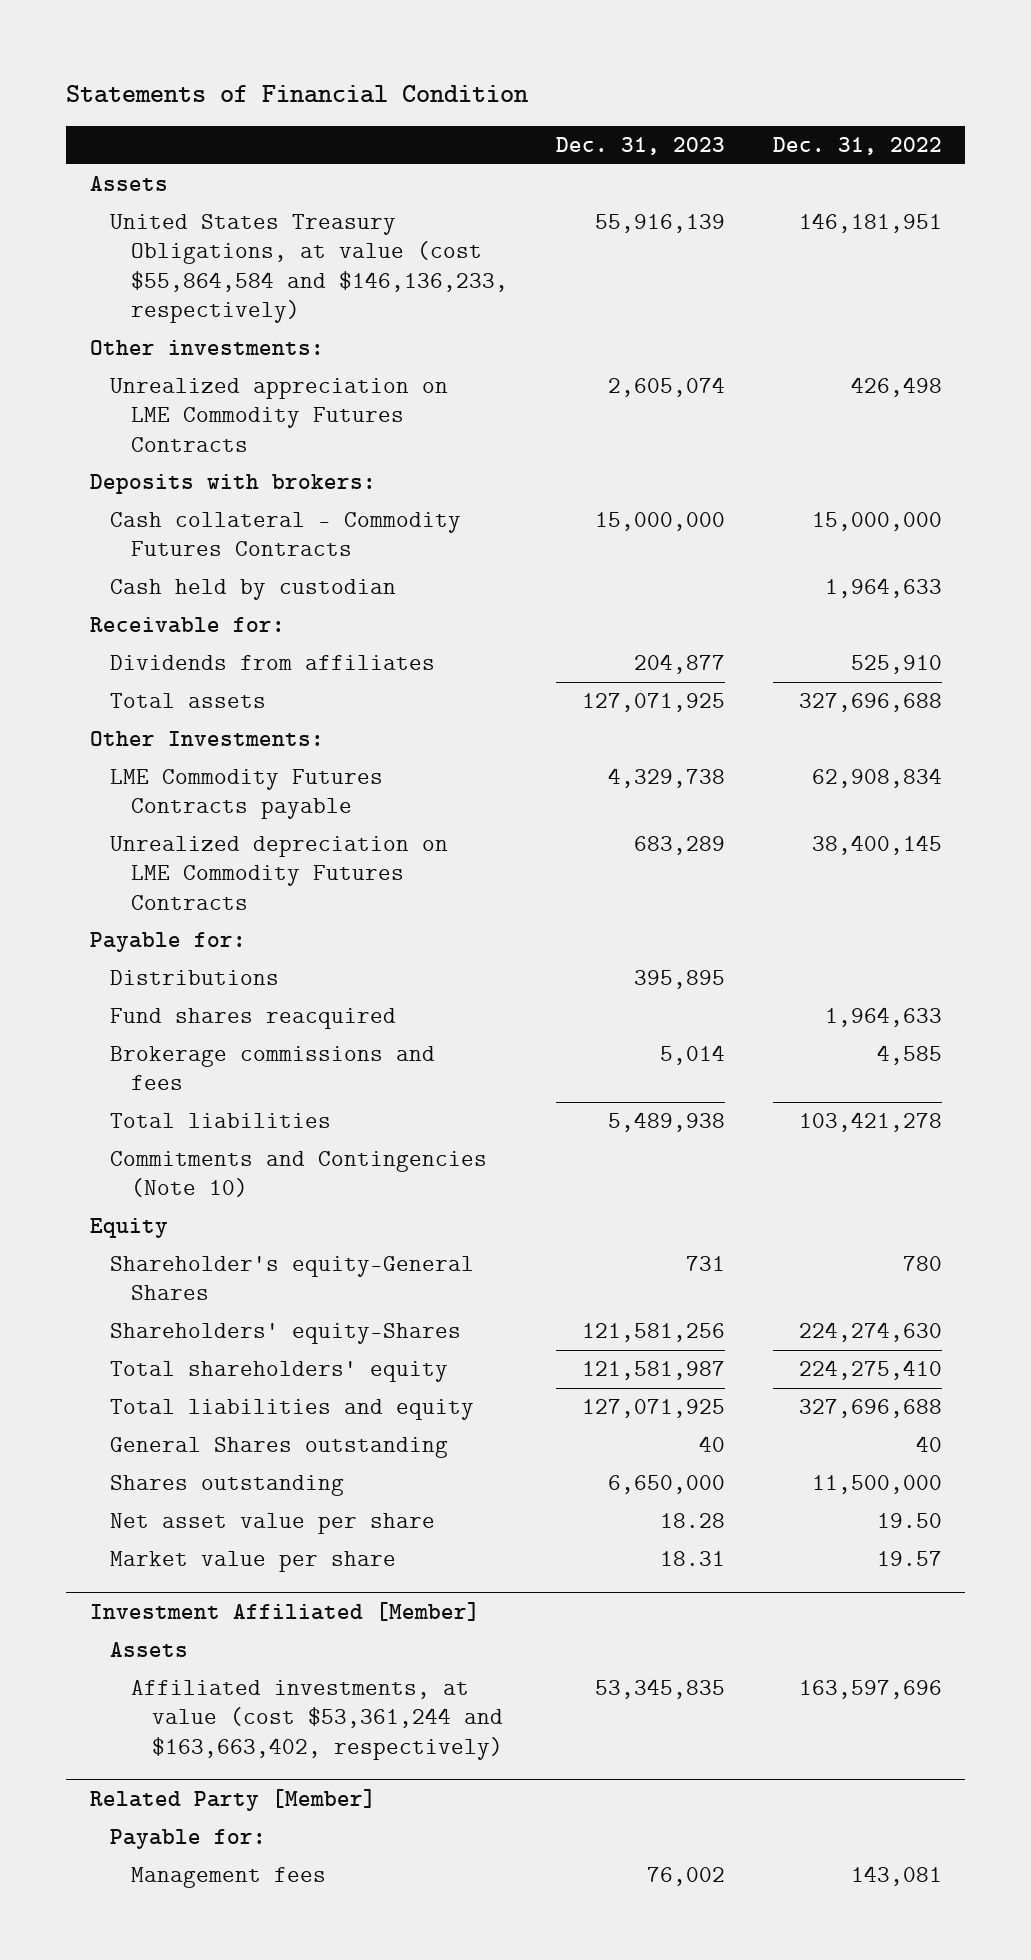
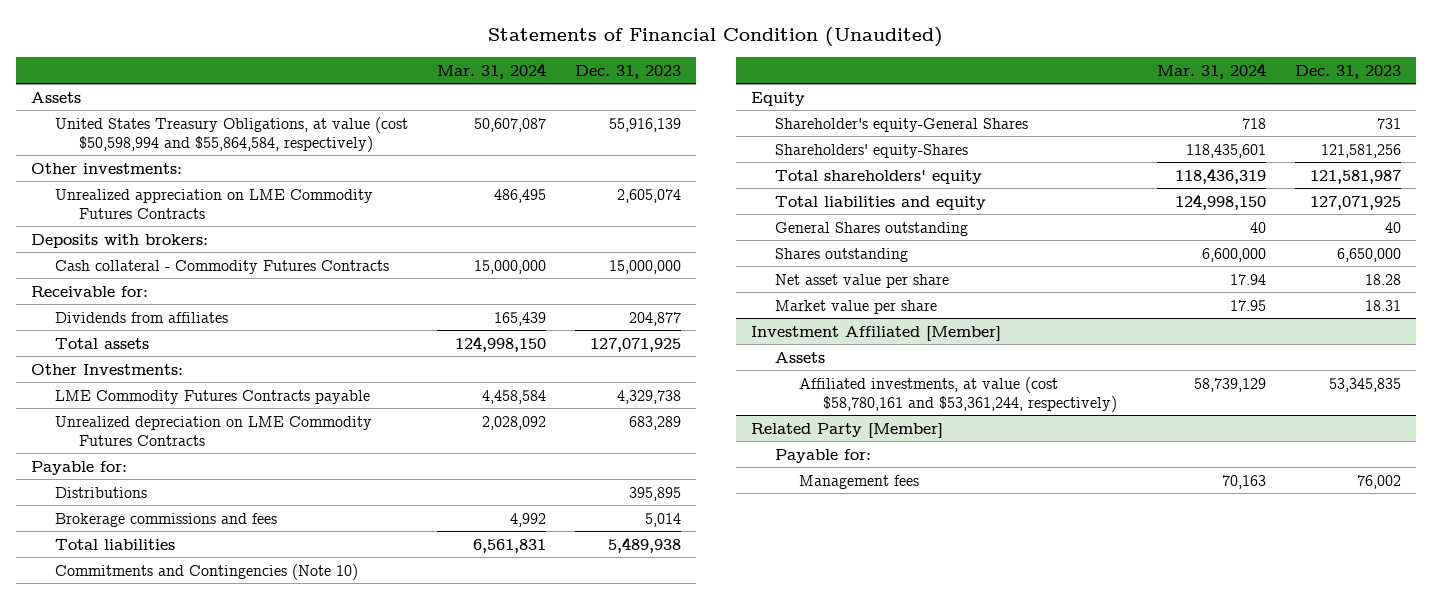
[65,85,529,104] Statements of Financial Condition -> [487,27,943,48] Statements of Financial Condition (Unaudited)
[772,137,942,156] Dec. 31, 2022 -> none
none -> [436,62,546,79] Mar. 31, 2024
[110,214,509,323] United States Treasury Obligations, at value (cost $55,864,584 and $146,136,233, respectively) -> [54,116,408,152] United States Treasury Obligations, at value (cost $50,598,994 and $55,864,584, respectively)
[110,579,397,601] Cash held by custodian -> none
[110,1008,397,1030] Fund shares reacquired -> none
[131,1680,504,1760] Affiliated investments, at value (cost $53,361,244 and $163,663,402, respectively) -> [798,376,1117,412] Affiliated investments, at value (cost $58,780,161 and $53,361,244, respectively)

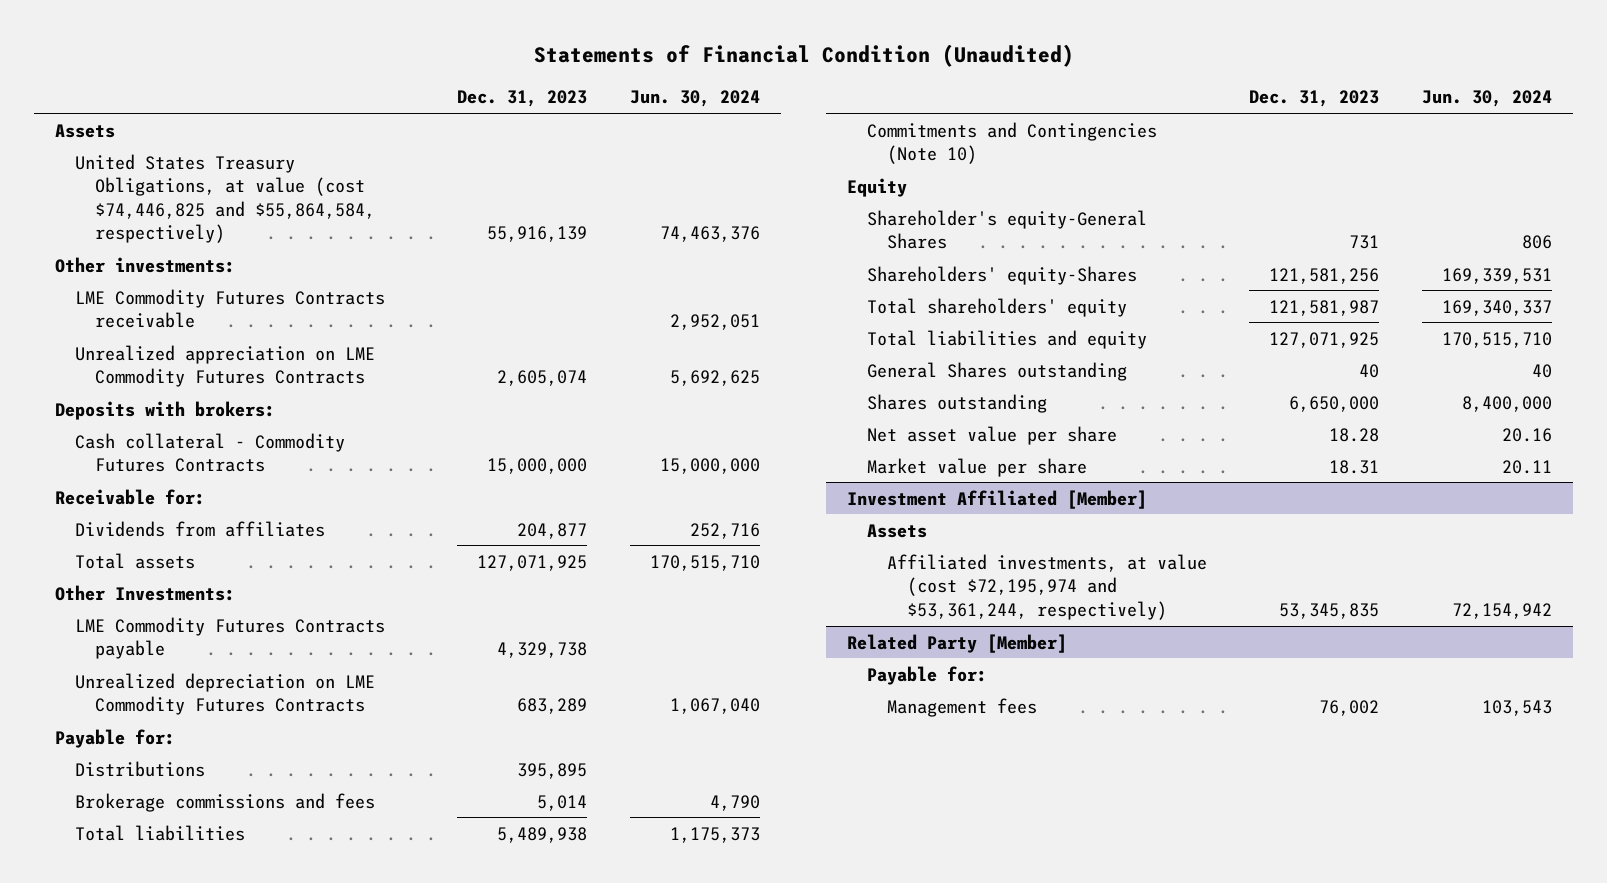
[436,62,546,79] Mar. 31, 2024 -> none
none -> [629,90,760,108] Jun. 30, 2024
[54,116,408,152] United States Treasury Obligations, at value (cost $50,598,994 and $55,864,584, respectively) -> [75,153,376,244] United States Treasury Obligations, at value (cost $74,446,825 and $55,864,584, respectively)
none -> [75,288,386,329] LME Commodity Futures Contracts receivable
[798,376,1117,412] Affiliated investments, at value (cost $58,780,161 and $53,361,244, respectively) -> [887,553,1208,620] Affiliated investments, at value (cost $72,195,974 and $53,361,244, respectively)

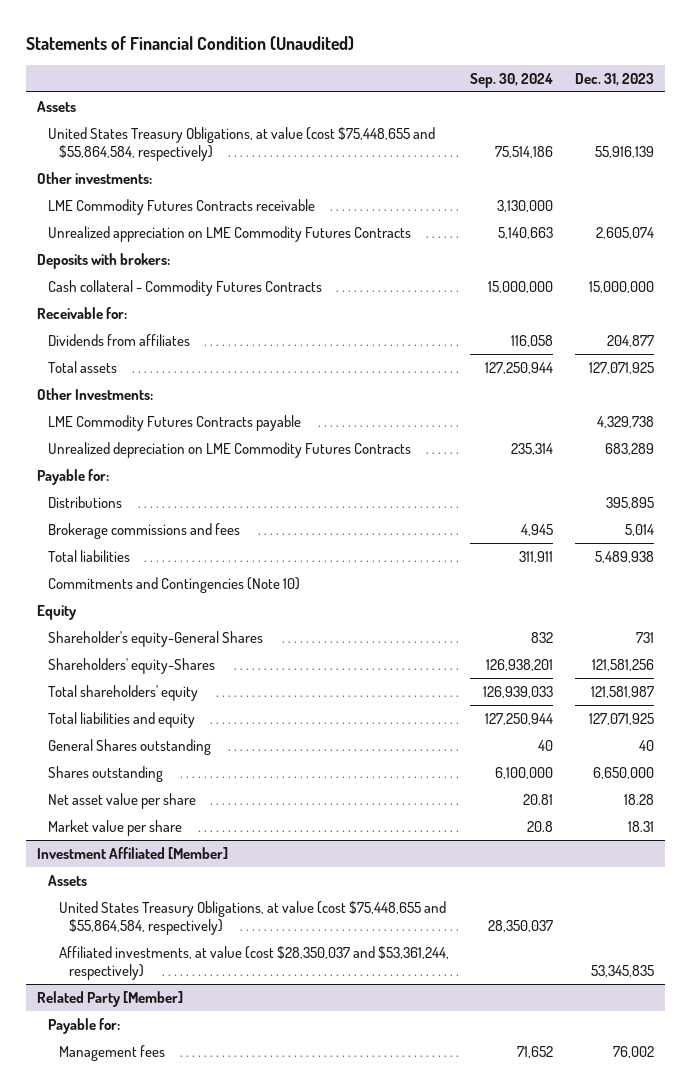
[629,90,760,108] Jun. 30, 2024 -> none
none -> [470,72,554,88] Sep. 30, 2024
[75,153,376,244] United States Treasury Obligations, at value (cost $74,446,825 and $55,864,584, respectively) -> [47,126,435,161] United States Treasury Obligations, at value (cost $75,448,655 and $55,864,584, respectively)
none -> [58,900,446,935] United States Treasury Obligations, at value (cost $75,448,655 and $55,864,584, respectively)
[887,553,1208,620] Affiliated investments, at value (cost $72,195,974 and $53,361,244, respectively) -> [58,945,449,980] Affiliated investments, at value (cost $28,350,037 and $53,361,244, respectively)

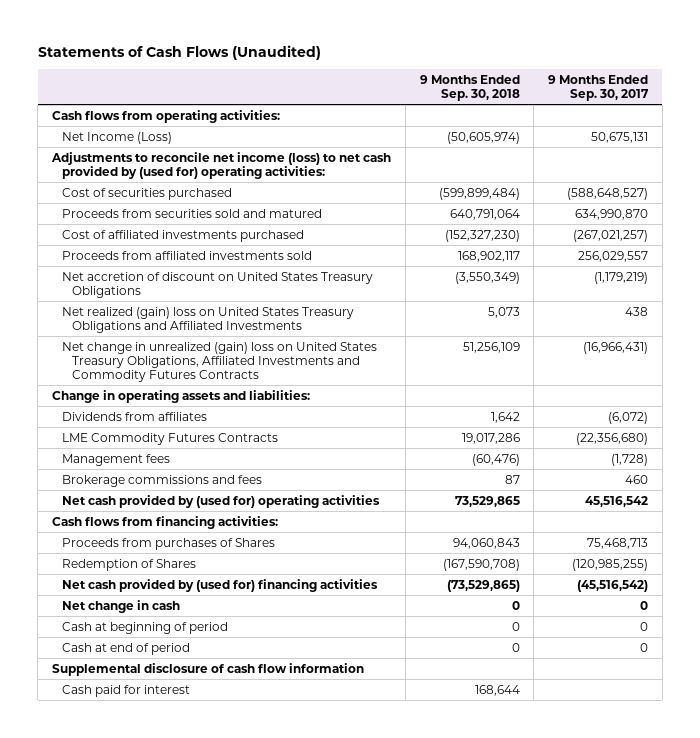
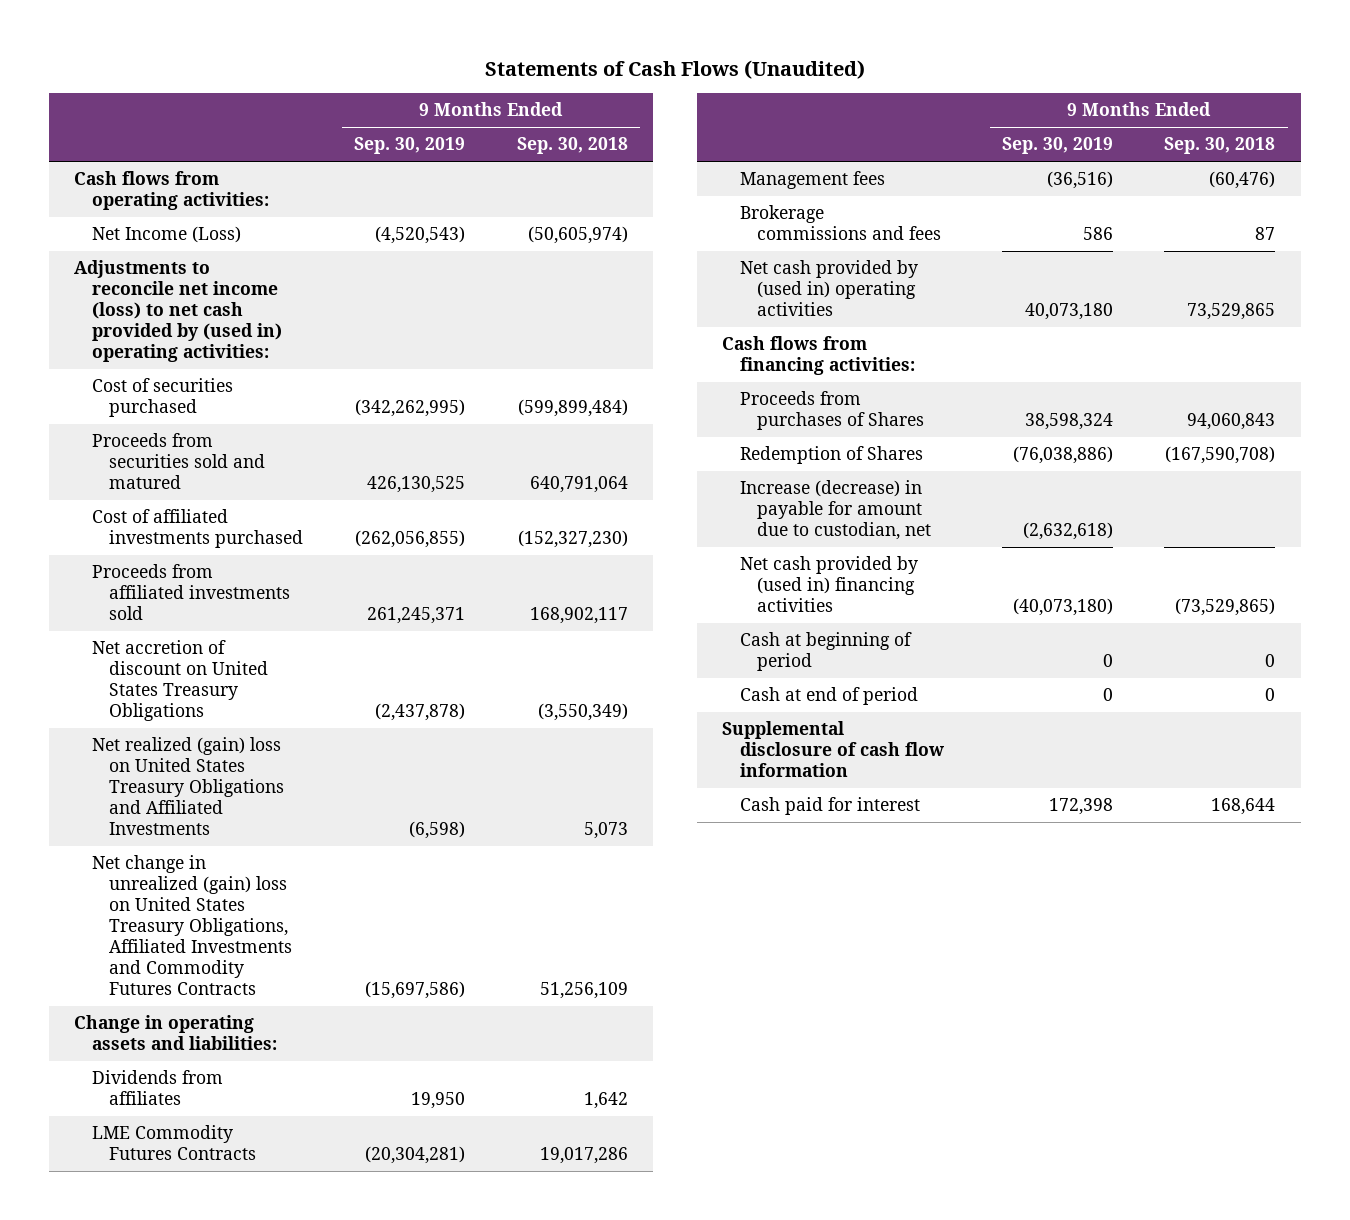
[548,74,650,101] 9 Months Ended Sep. 30, 2017 -> none
none -> [354,137,466,155] Sep. 30, 2019
[50,151,391,179] Adjustments to reconcile net income (loss) to net cash provided by (used for) operating activities: -> [74,260,282,363] Adjustments to reconcile net income (loss) to net cash provided by (used in) operating activities:
[61,494,380,508] Net cash provided by (used for) operating activities -> [739,260,918,317] Net cash provided by (used in) operating activities
[61,599,180,613] Net change in cash -> none
none -> [739,480,932,541] Increase (decrease) in payable for amount due to custodian, net
[61,578,378,592] Net cash provided by (used for) financing activities -> [739,556,918,613] Net cash provided by (used in) financing activities

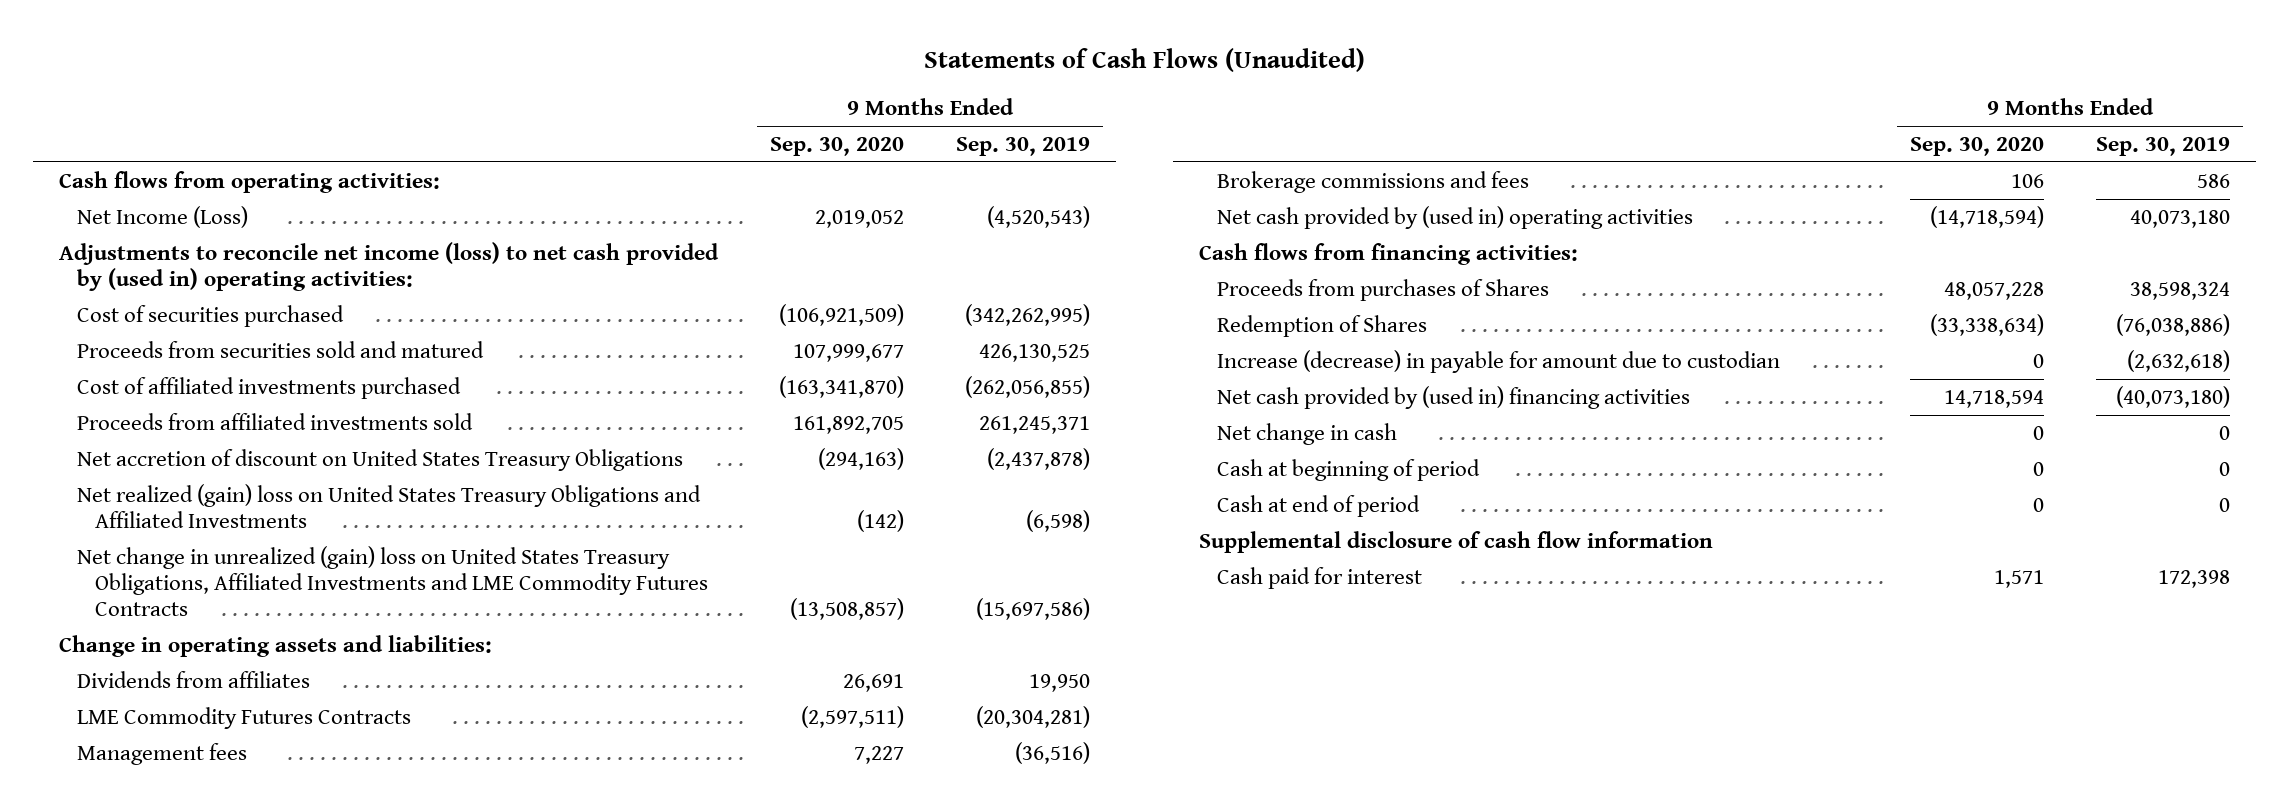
[516,137,628,155] Sep. 30, 2018 -> none
none -> [770,136,905,156] Sep. 30, 2020
[91,855,293,995] Net change in unrealized (gain) loss on United States Treasury Obligations, Affiliated Investments and Commodity Futures Contracts -> [77,545,709,616] Net change in unrealized (gain) loss on United States Treasury Obligations, Affiliated Investments and LME Commodity Futures Contracts
[739,480,932,541] Increase (decrease) in payable for amount due to custodian, net -> [1216,349,1780,373] Increase (decrease) in payable for amount due to custodian
none -> [1216,422,1397,445] Net change in cash

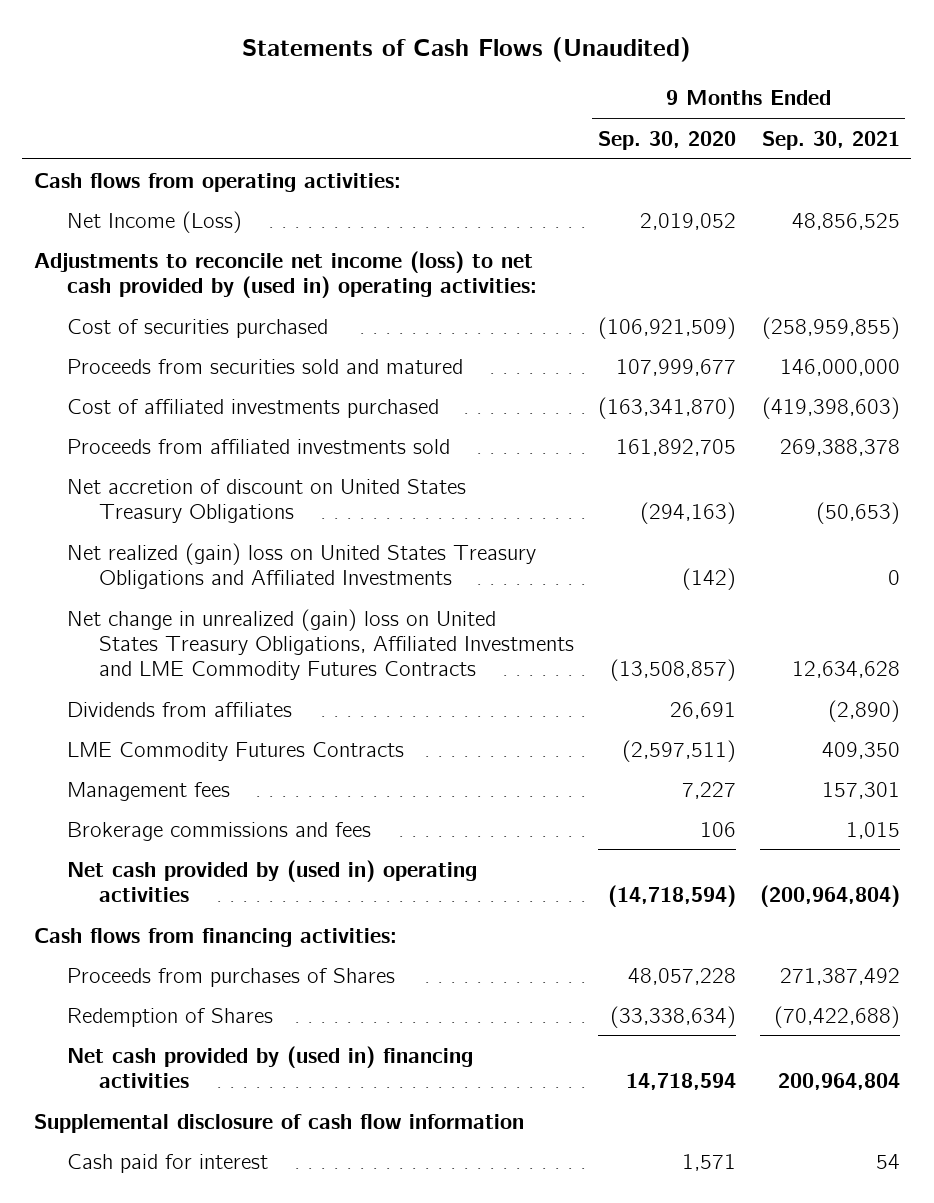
[956,136,1091,156] Sep. 30, 2019 -> none
none -> [761,130,900,150] Sep. 30, 2021
[59,634,493,657] Change in operating assets and liabilities: -> none
[1216,349,1780,373] Increase (decrease) in payable for amount due to custodian -> none
[1216,422,1397,445] Net change in cash -> none
[1216,458,1480,481] Cash at beginning of period -> none
[1216,494,1420,517] Cash at end of period -> none

